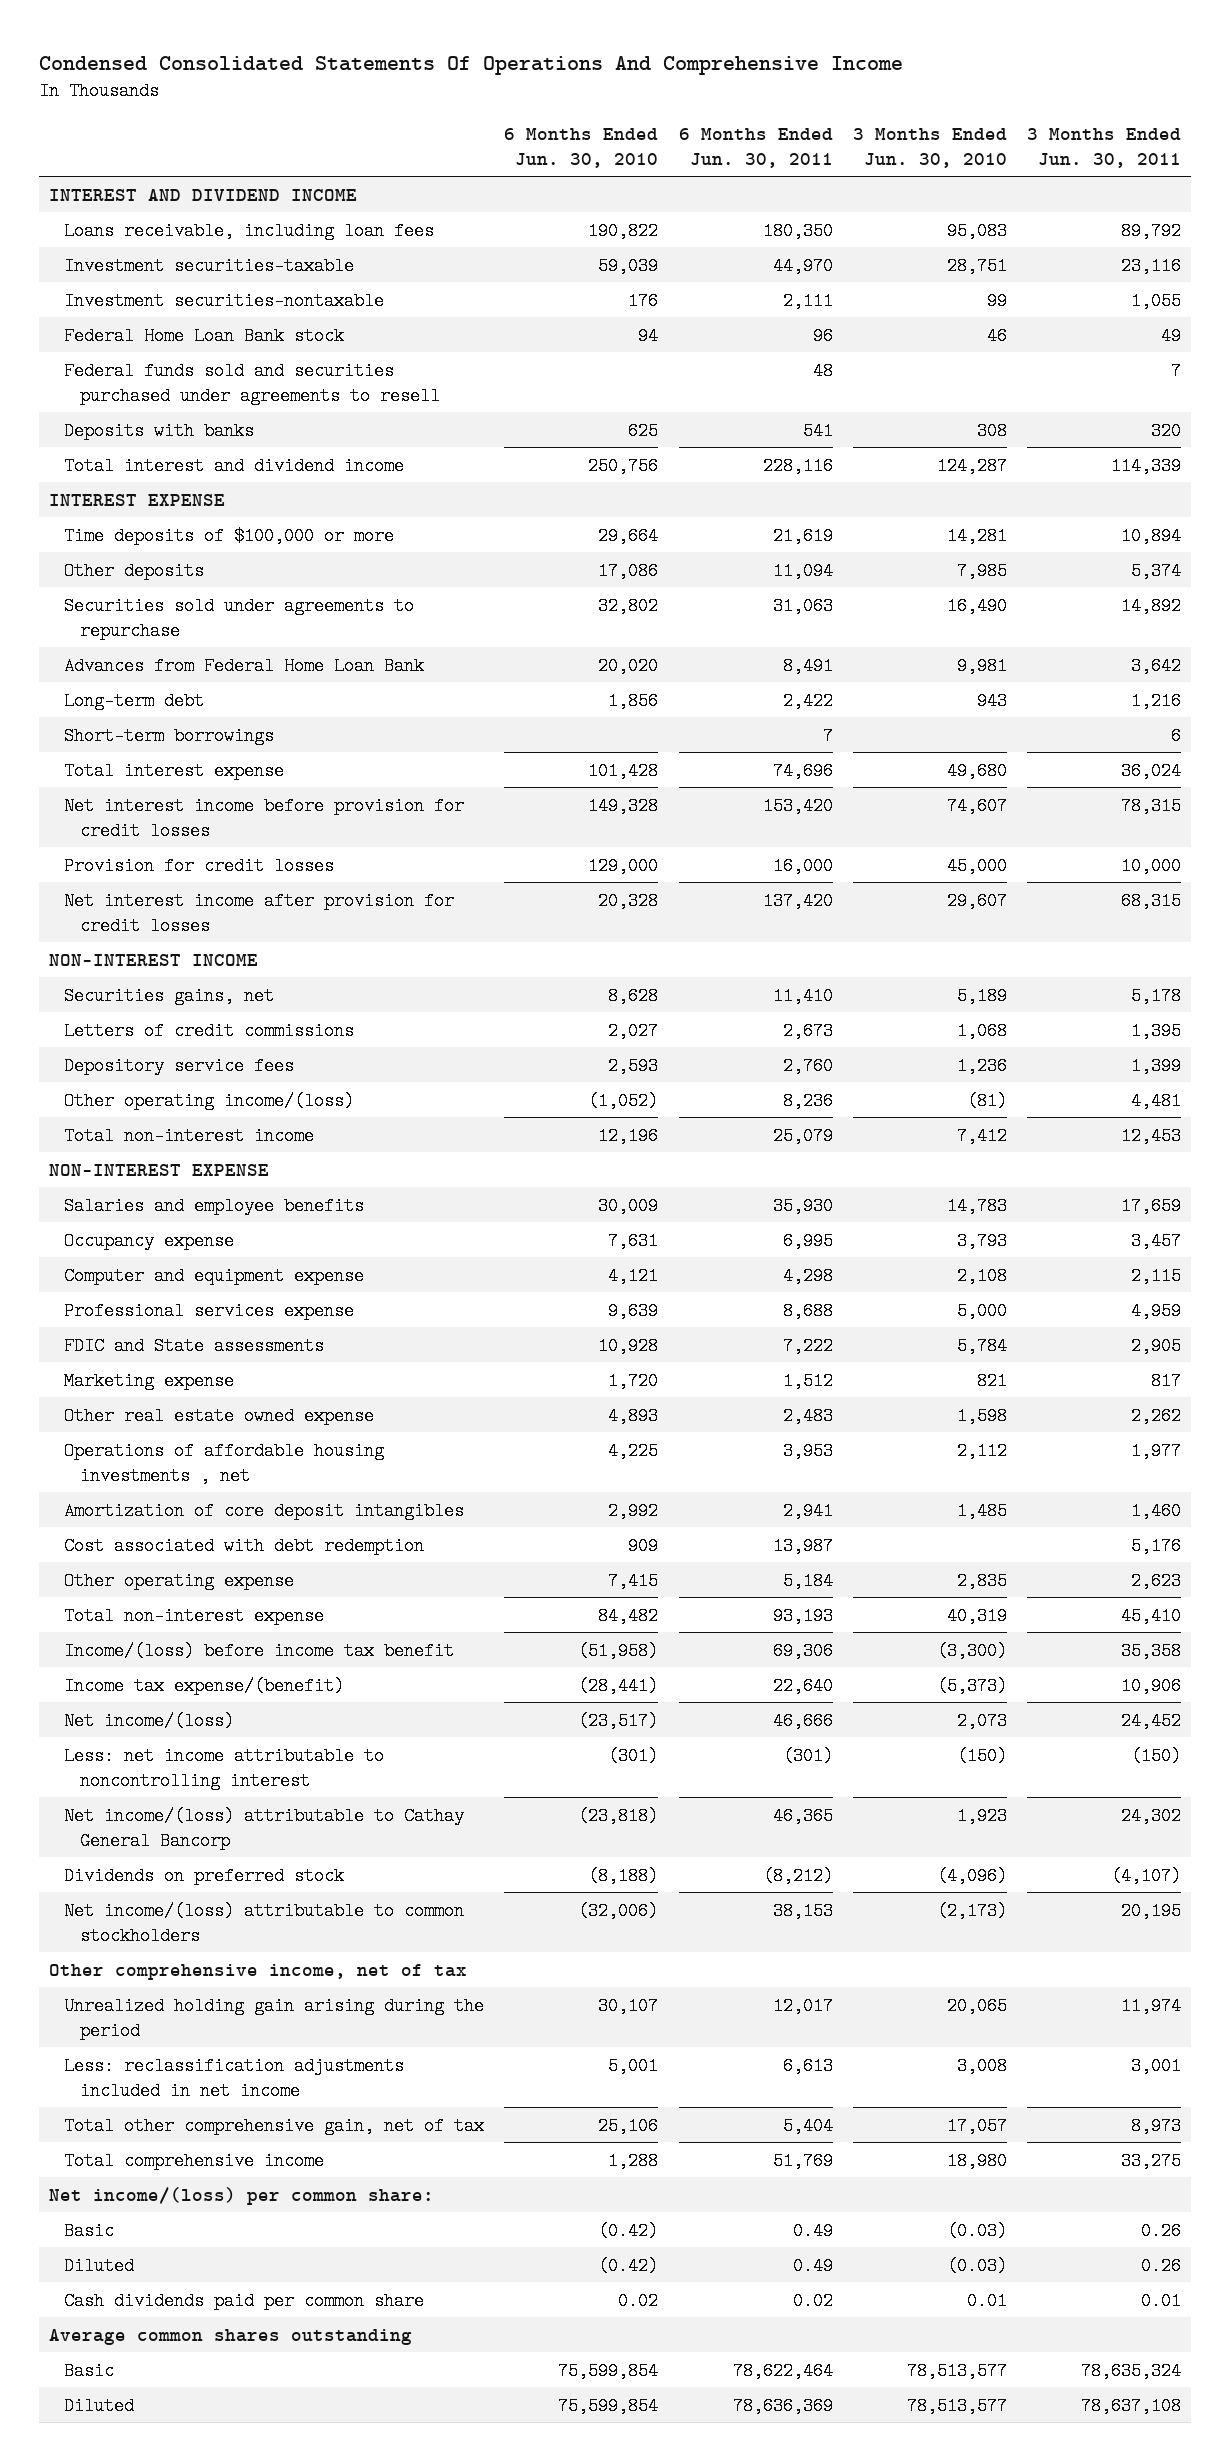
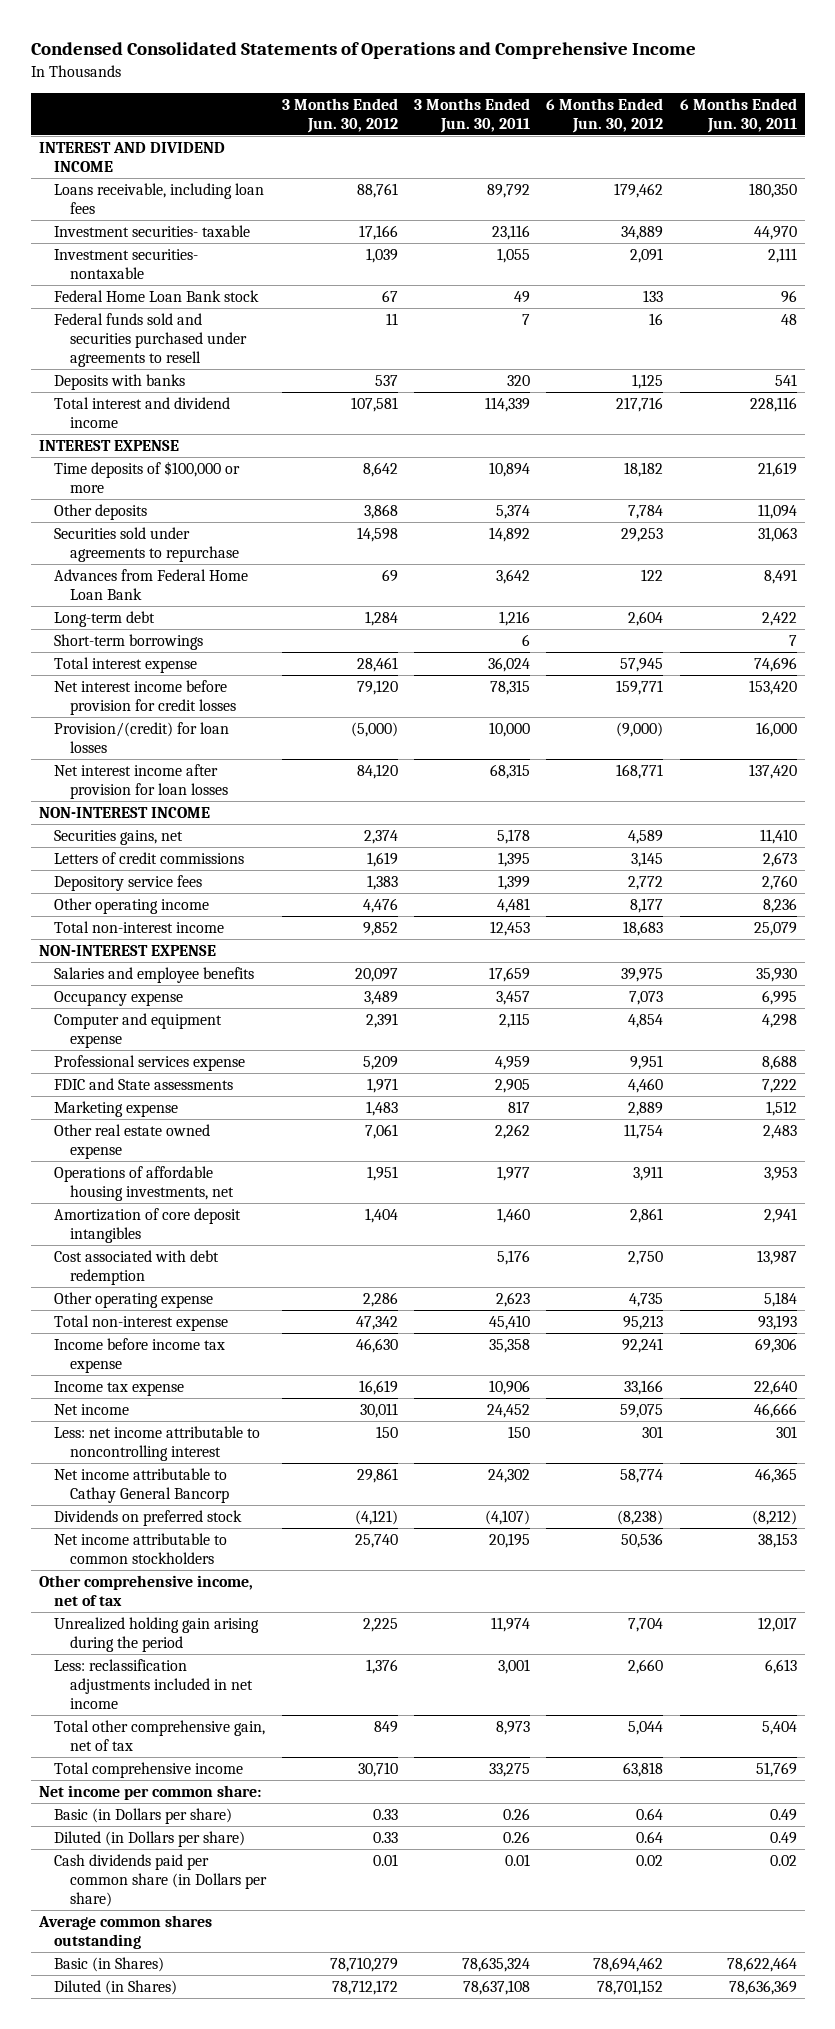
[39,55,904,75] Condensed Consolidated Statements Of Operations And Comprehensive Income -> [30,42,696,60] Condensed Consolidated Statements of Operations and Comprehensive Income
[504,127,659,168] 6 Months Ended Jun. 30, 2010 -> none
[852,127,1007,168] 3 Months Ended Jun. 30, 2010 -> none
none -> [281,97,398,133] 3 Months Ended Jun. 30, 2012
none -> [546,97,664,133] 6 Months Ended Jun. 30, 2012
[64,256,355,275] Investment securities-taxable -> [54,224,251,237] Investment securities- taxable
[64,291,385,310] Investment securities-nontaxable -> [54,248,199,279] Investment securities- nontaxable
[64,856,335,875] Provision for credit losses -> [54,721,230,753] Provision/(credit) for loan losses
[64,891,455,935] Net interest income after provision for credit losses -> [54,763,228,799] Net interest income after provision for loan losses
[64,1091,355,1110] Other operating income/(loss) -> [54,897,210,914] Other operating income
[64,1441,385,1485] Operations of affordable housing investments , net -> [54,1165,234,1201] Operations of affordable housing investments, net
[64,1641,455,1660] Income/(loss) before income tax benefit -> [54,1337,226,1373] Income before income tax expense
[64,1676,345,1695] Income tax expense/(benefit) -> [54,1380,185,1396] Income tax expense
[64,1711,235,1730] Net income/(loss) -> [54,1403,130,1415] Net income
[782,1746,833,1765] (301) -> [775,1425,797,1438] 301
[1130,1746,1181,1765] (150) -> [508,1425,531,1438] 150
[64,1806,465,1850] Net income/(loss) attributable to Cathay General Bancorp -> [54,1467,229,1503] Net income attributable to Cathay General Bancorp
[64,1901,465,1945] Net income/(loss) attributable to common stockholders -> [54,1532,228,1564] Net income attributable to common stockholders
[49,2186,435,2205] Net income/(loss) per common share: -> [38,1784,261,1800] Net income per common share:
[64,2221,115,2240] Basic -> [54,1807,233,1824] Basic (in Dollars per share)
[64,2256,135,2275] Diluted -> [54,1830,246,1847] Diluted (in Dollars per share)
[64,2291,425,2310] Cash dividends paid per common share -> [54,1853,267,1907] Cash dividends paid per common share (in Dollars per share)
[64,2361,115,2380] Basic -> [54,1956,165,1972] Basic (in Shares)
[64,2396,135,2415] Diluted -> [54,1979,178,1995] Diluted (in Shares)

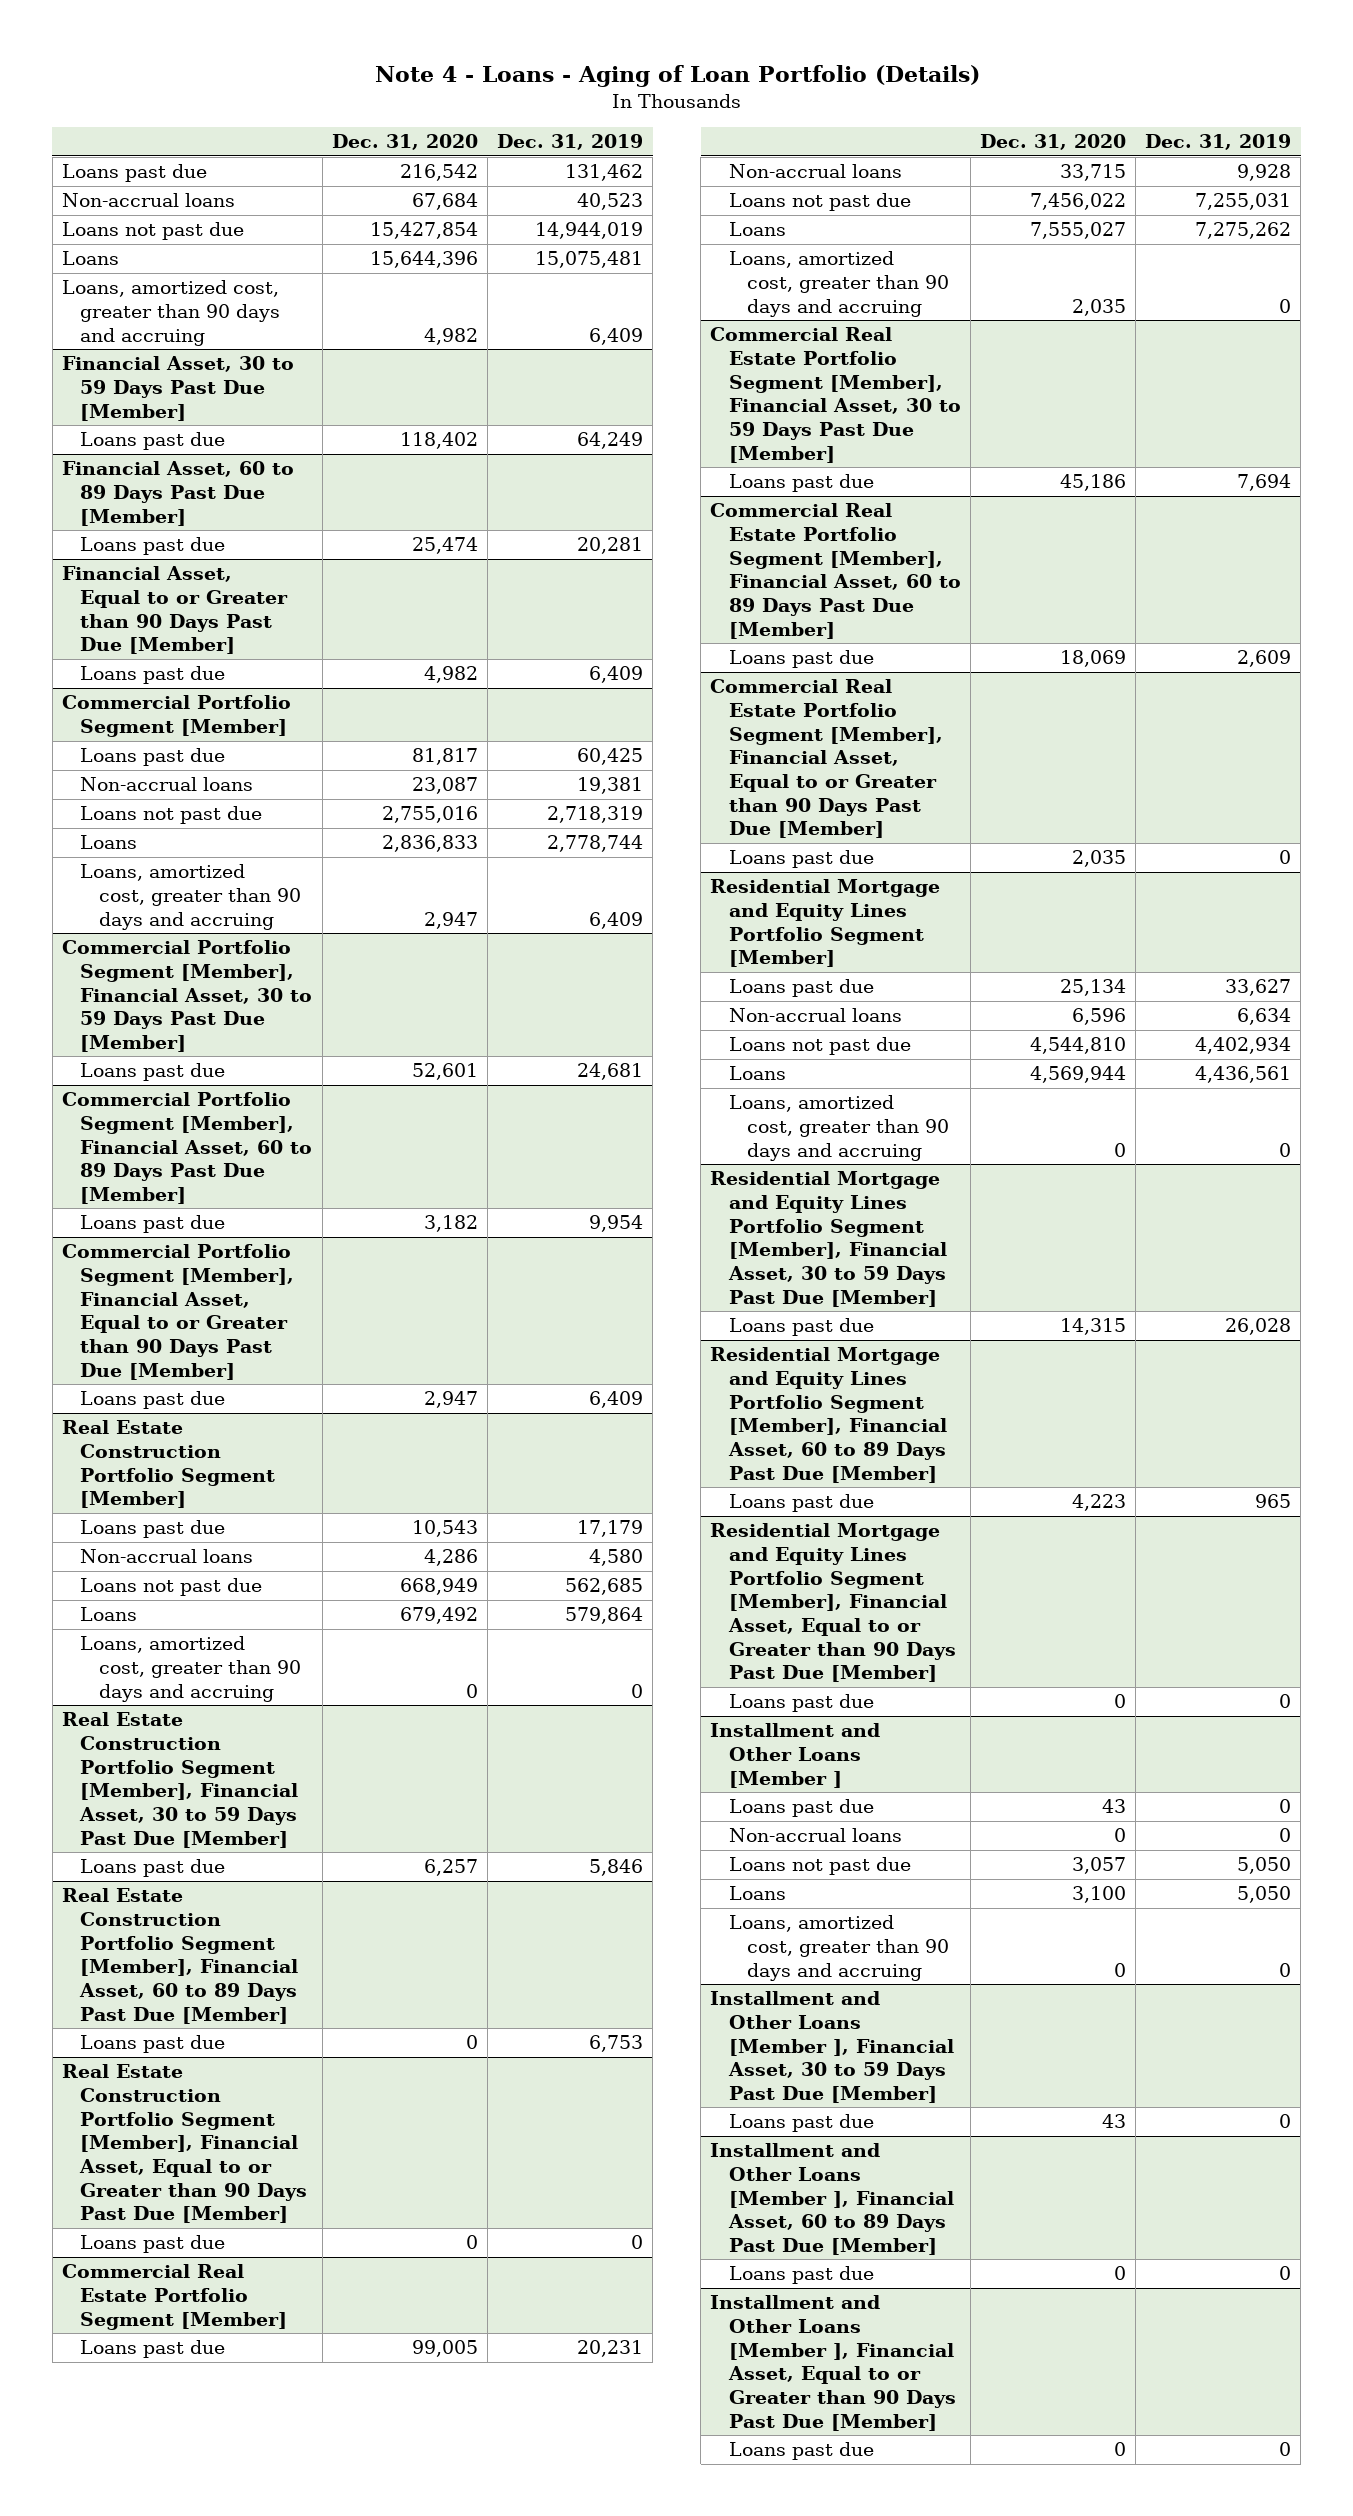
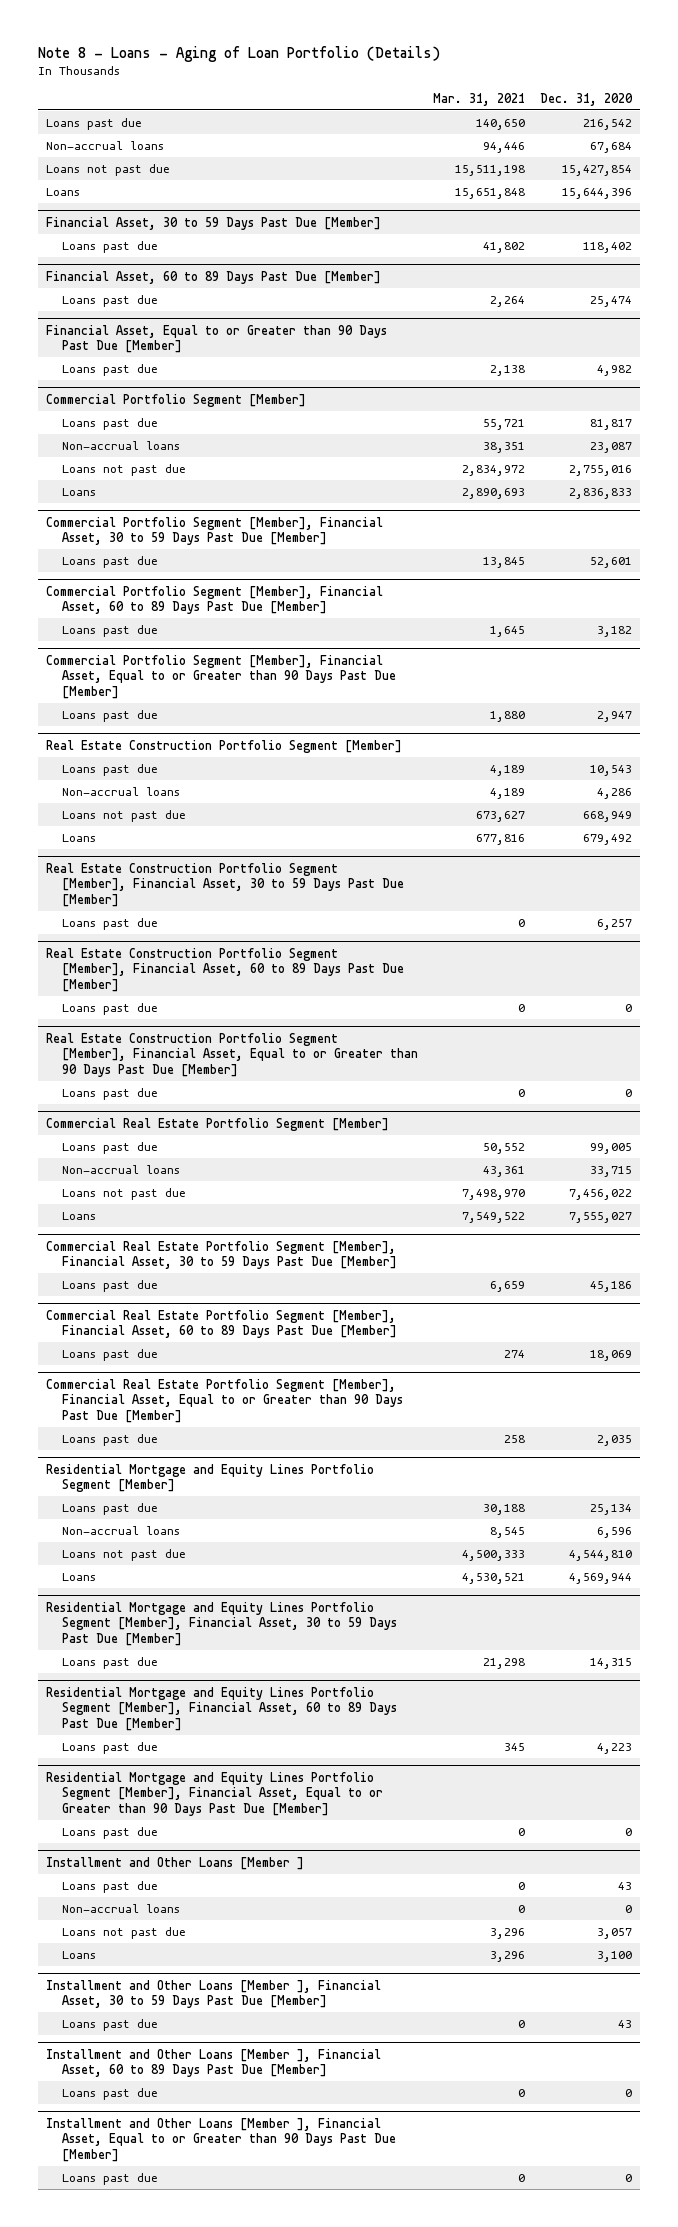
[374,65,980,88] Note 4 - Loans - Aging of Loan Portfolio (Details) -> [37,45,440,62] Note 8 - Loans - Aging of Loan Portfolio (Details)
[497,134,644,151] Dec. 31, 2019 -> none
none -> [433,92,526,106] Mar. 31, 2021
[62,280,281,346] Loans, amortized cost, greater than 90 days and accruing -> none
[80,864,301,930] Loans, amortized cost, greater than 90 days and accruing -> none
[80,1636,301,1702] Loans, amortized cost, greater than 90 days and accruing -> none
[728,251,949,317] Loans, amortized cost, greater than 90 days and accruing -> none
[728,1095,949,1161] Loans, amortized cost, greater than 90 days and accruing -> none
[728,1915,949,1981] Loans, amortized cost, greater than 90 days and accruing -> none

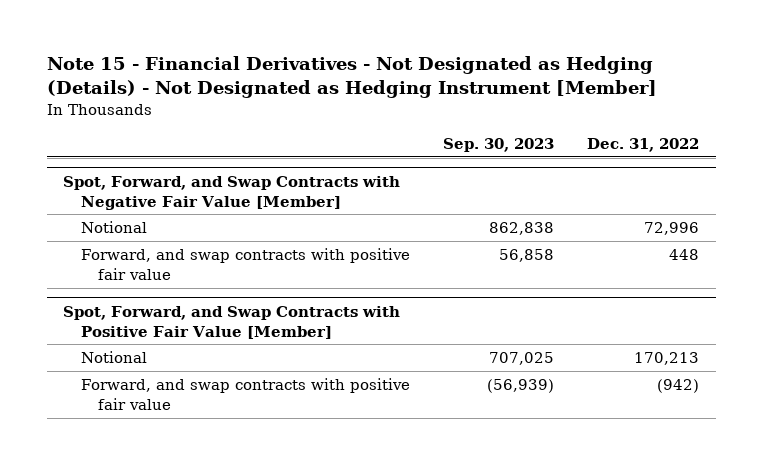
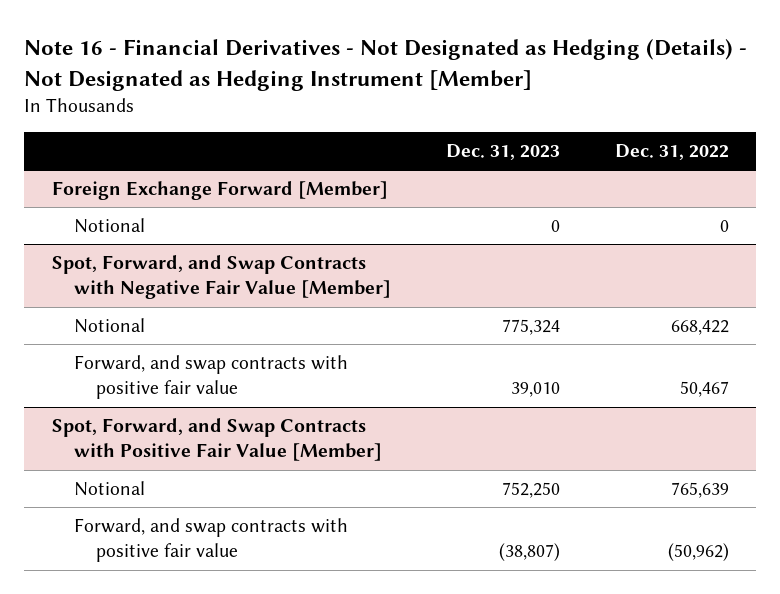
[46,56,657,98] Note 15 - Financial Derivatives - Not Designated as Hedging (Details) - Not Designated as Hedging Instrument [Member] -> [24,38,748,91] Note 16 - Financial Derivatives - Not Designated as Hedging (Details) - Not Designated as Hedging Instrument [Member]
[442,137,554,152] Sep. 30, 2023 -> none
none -> [445,143,560,160] Dec. 31, 2023
none -> [51,181,388,201] Foreign Exchange Forward [Member]
none -> [73,218,145,234] Notional
[644,222,700,236] 72,996 -> [670,320,729,336] 668,422
[669,249,700,261] 448 -> [679,381,729,398] 50,467
[634,352,700,366] 170,213 -> [670,482,729,499] 765,639
[657,379,700,394] (942) -> [667,543,729,562] (50,962)

